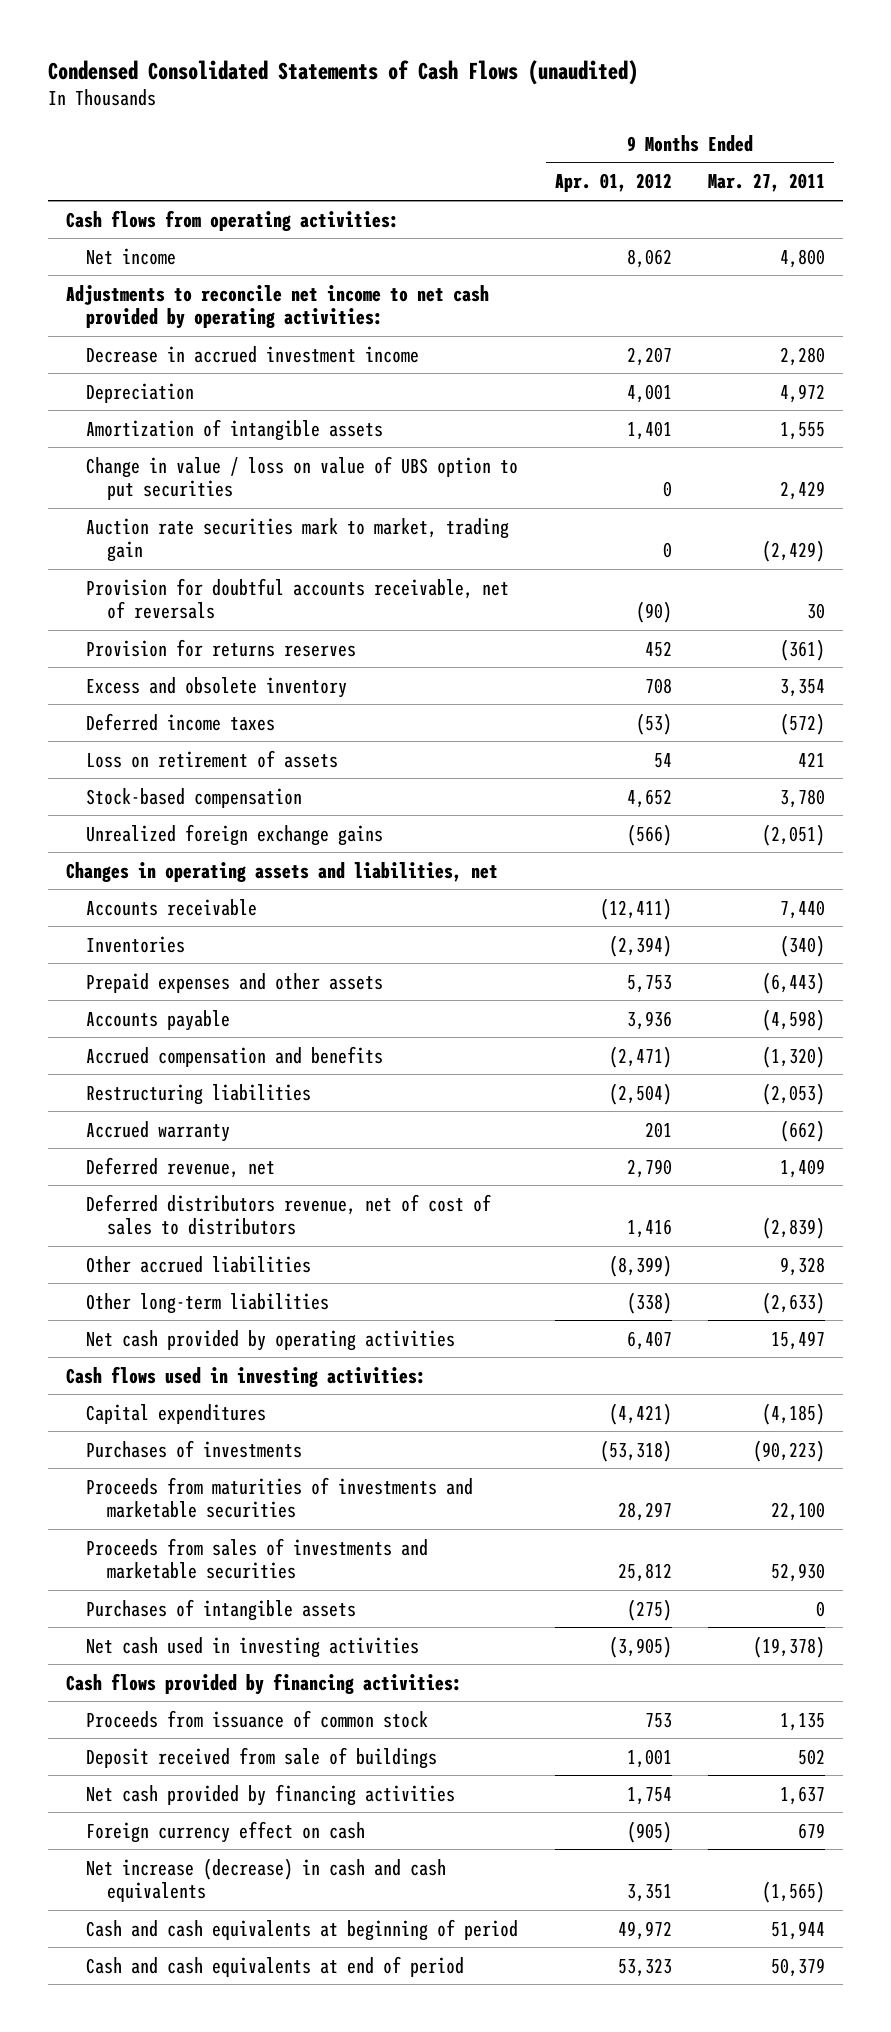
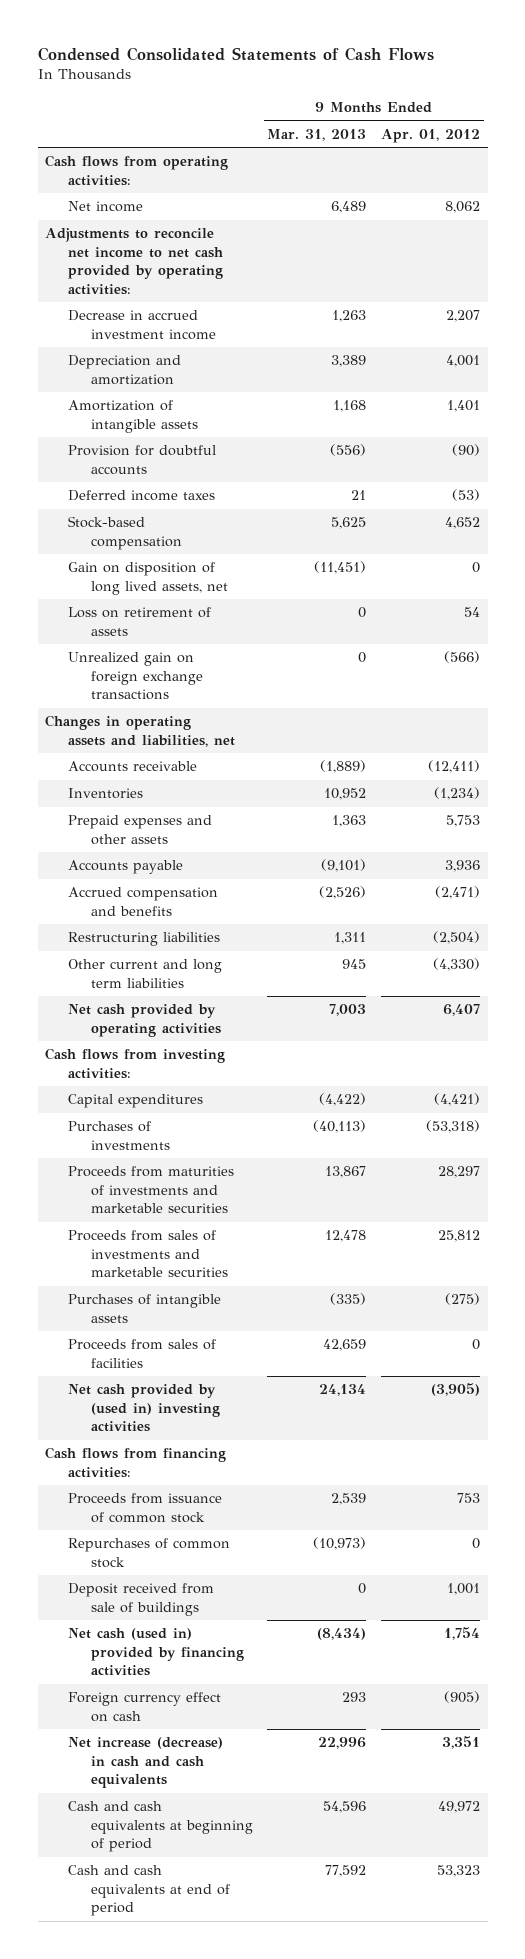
[48,59,639,85] Condensed Consolidated Statements of Cash Flows (unaudited) -> [37,46,434,61] Condensed Consolidated Statements of Cash Flows
[707,173,825,193] Mar. 27, 2011 -> none
none -> [267,128,367,141] Mar. 31, 2013
[86,382,195,403] Depreciation -> [67,355,181,385] Depreciation and amortization
[86,455,519,500] Change in value / loss on value of UBS option to put securities -> none
[86,517,510,562] Auction rate securities mark to market, trading gain -> none
[86,638,357,657] Provision for returns reserves -> none
[86,676,348,698] Excess and obsolete inventory -> none
[86,577,510,619] Provision for doubtful accounts receivable, net of reversals -> [67,445,216,475] Provision for doubtful accounts
none -> [67,562,228,595] Gain on disposition of long lived assets, net
[86,749,339,768] Loss on retirement of assets -> [67,607,211,636] Loss on retirement of assets
[86,823,384,846] Unrealized foreign exchange gains -> [67,652,203,701] Unrealized gain on foreign exchange transactions
[608,934,672,957] (2,394) -> [434,787,481,801] (1,234)
[86,1120,231,1142] Accrued warranty -> none
[86,1156,276,1178] Deferred revenue, net -> none
[86,1193,492,1235] Deferred distributors revenue, net of cost of sales to distributors -> none
[86,1255,312,1273] Other accrued liabilities -> none
[86,1292,330,1314] Other long-term liabilities -> [67,959,222,988] Other current and long term liabilities
[626,1291,672,1314] (338) -> [433,958,481,972] (4,330)
[66,1365,427,1387] Cash flows used in investing activities: -> [45,1048,226,1079] Cash flows from investing activities:
none -> [67,1339,216,1368] Proceeds from sales of facilities
[86,1636,420,1658] Net cash used in investing activities -> [67,1384,220,1433] Net cash provided by (used in) investing activities
[66,1672,463,1695] Cash flows provided by financing activities: -> [45,1447,227,1478] Cash flows from financing activities:
none -> [67,1538,230,1568] Repurchases of common stock
[86,1783,456,1806] Net cash provided by financing activities -> [67,1628,244,1677] Net cash (used in) provided by financing activities

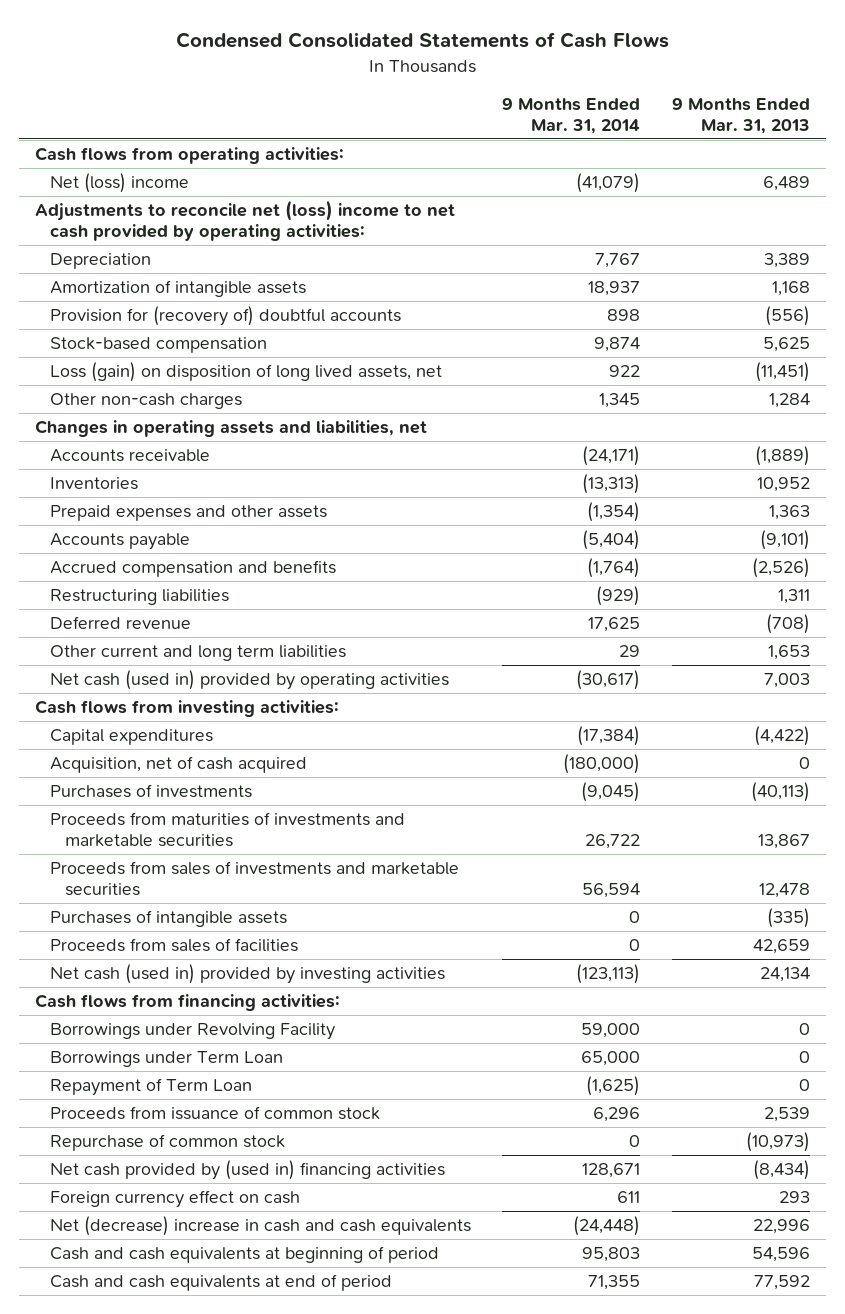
[381,128,481,143] Apr. 01, 2012 -> none
none -> [502,97,641,134] 9 Months Ended Mar. 31, 2014
[67,310,216,340] Decrease in accrued investment income -> none
[67,201,143,213] Net income -> [49,173,189,194] Net (loss) income
[45,228,223,295] Adjustments to reconcile net income to net cash provided by operating activities: -> [35,200,456,242] Adjustments to reconcile net (loss) income to net cash provided by operating activities:
[67,355,181,385] Depreciation and amortization -> [49,253,151,270] Depreciation
[67,490,215,502] Deferred income taxes -> none
[67,445,216,475] Provision for doubtful accounts -> [49,306,401,327] Provision for (recovery of) doubtful accounts
[67,607,211,636] Loss on retirement of assets -> none
[67,652,203,701] Unrealized gain on foreign exchange transactions -> none
[67,562,228,595] Gain on disposition of long lived assets, net -> [49,362,442,383] Loss (gain) on disposition of long lived assets, net
none -> [49,393,242,410] Other non-cash charges
none -> [49,616,191,630] Deferred revenue
[342,959,367,970] 945 -> [767,645,810,661] 1,653
[67,1004,221,1037] Net cash provided by operating activities -> [49,670,449,691] Net cash (used in) provided by operating activities
none -> [49,756,307,774] Acquisition, net of cash acquired
[67,1384,220,1433] Net cash provided by (used in) investing activities -> [49,964,445,985] Net cash (used in) provided by investing activities
none -> [49,1023,335,1041] Borrowings under Revolving Facility
none -> [49,1051,283,1068] Borrowings under Term Loan
none -> [49,1078,252,1097] Repayment of Term Loan
[67,1583,214,1616] Deposit received from sale of buildings -> none
[67,1538,230,1568] Repurchases of common stock -> [49,1134,285,1152] Repurchase of common stock
[67,1628,244,1677] Net cash (used in) provided by financing activities -> [49,1160,445,1181] Net cash provided by (used in) financing activities
[67,1737,223,1789] Net increase (decrease) in cash and cash equivalents -> [49,1216,471,1237] Net (decrease) increase in cash and cash equivalents

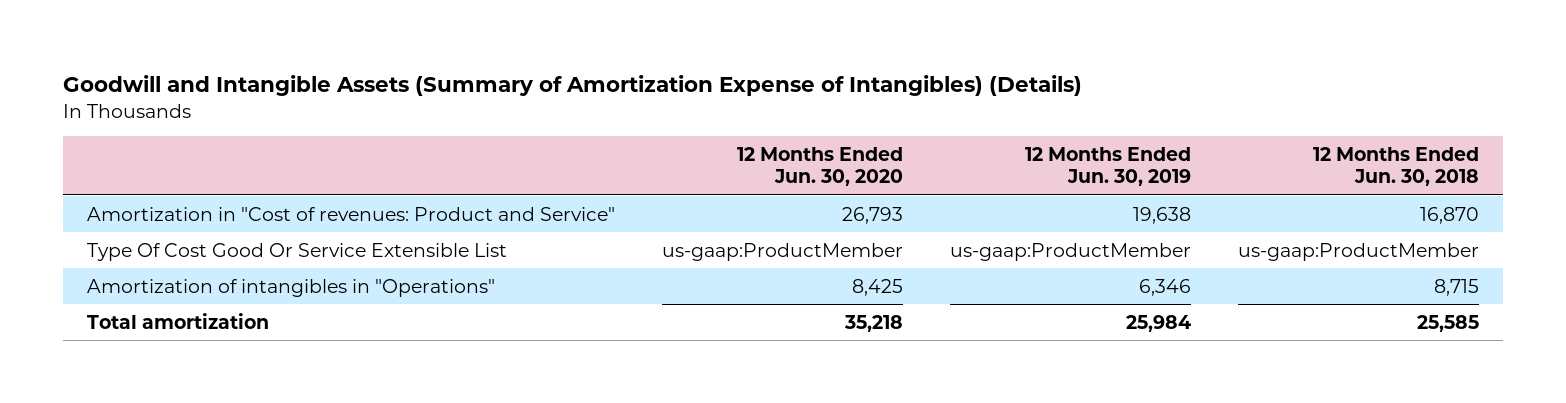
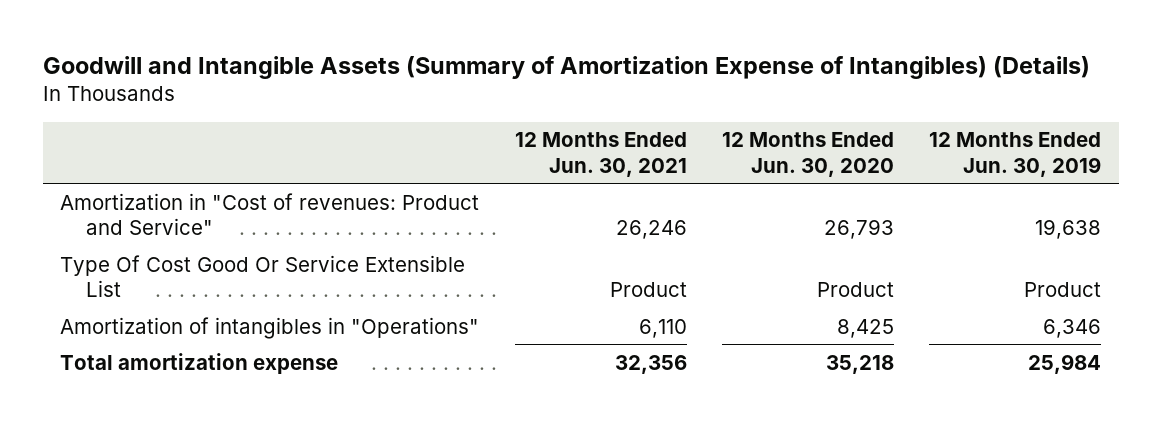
[1312,147,1479,187] 12 Months Ended Jun. 30, 2018 -> none
none -> [514,132,687,177] 12 Months Ended Jun. 30, 2021
[661,242,903,261] us-gaap:ProductMember -> [816,281,894,297] Product
[949,242,1191,261] us-gaap:ProductMember -> [1024,281,1102,297] Product
[86,312,269,329] Total amortization -> [60,352,339,374] Total amortization expense

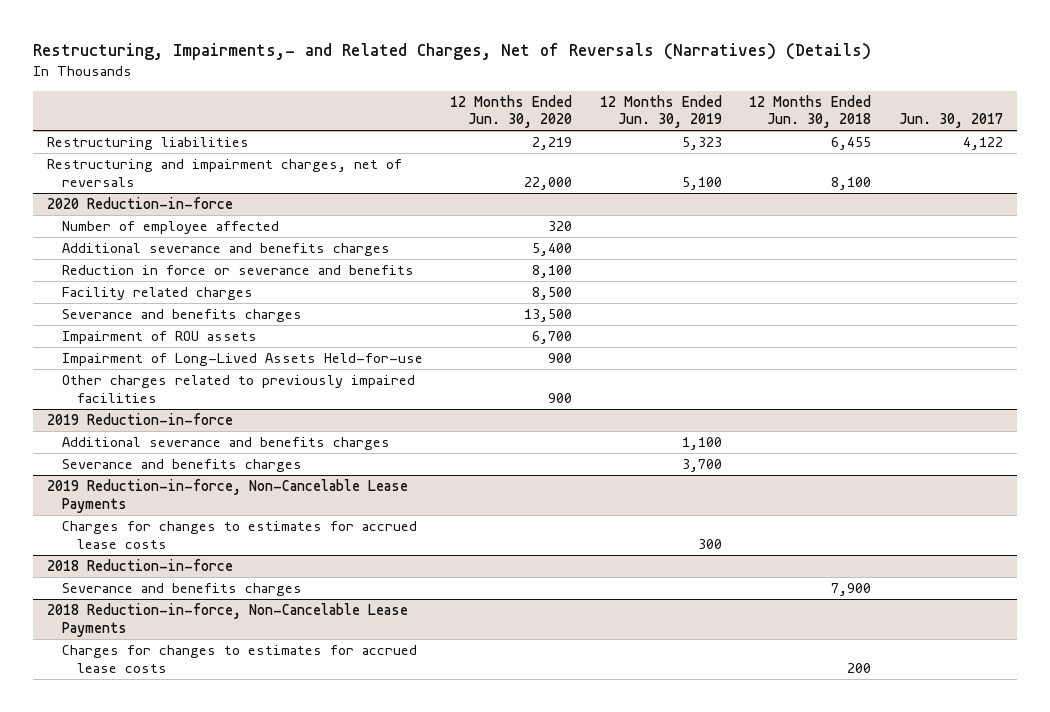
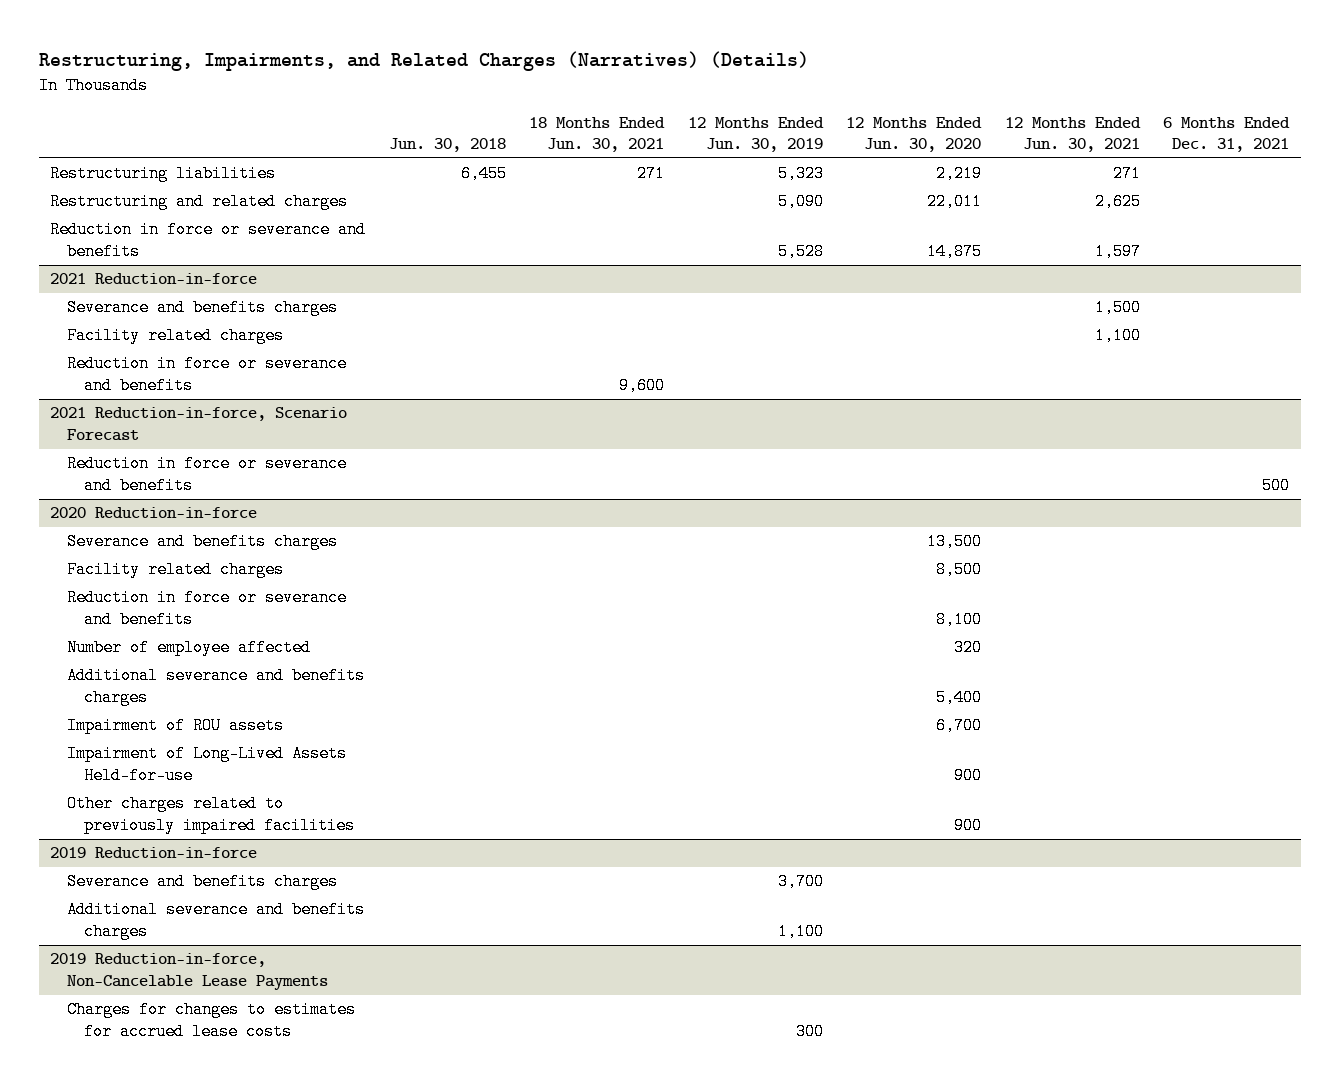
[33,43,872,61] Restructuring, Impairments,- and Related Charges, Net of Reversals (Narratives) (Details) -> [38,51,809,72] Restructuring, Impairments, and Related Charges (Narratives) (Details)
[749,94,872,129] 12 Months Ended Jun. 30, 2018 -> none
[898,113,1003,129] Jun. 30, 2017 -> none
none -> [388,138,506,153] Jun. 30, 2018
none -> [529,116,666,153] 18 Months Ended Jun. 30, 2021
none -> [1004,116,1141,153] 12 Months Ended Jun. 30, 2021
none -> [1163,116,1291,153] 6 Months Ended Dec. 31, 2021
[47,158,403,187] Restructuring and impairment charges, net of reversals -> none
none -> [50,193,349,211] Restructuring and related charges
none -> [50,221,367,261] Reduction in force or severance and benefits
none -> [50,273,258,285] 2021 Reduction-in-force
none -> [67,299,339,317] Severance and benefits charges
none -> [67,327,285,345] Facility related charges
none -> [67,355,348,395] Reduction in force or severance and benefits
none -> [50,407,348,442] 2021 Reduction-in-force, Scenario Forecast
none -> [67,455,348,495] Reduction in force or severance and benefits
[61,308,302,322] Severance and benefits charges -> [67,533,339,551] Severance and benefits charges
[61,286,253,300] Facility related charges -> [67,561,285,579] Facility related charges
[61,264,414,275] Reduction in force or severance and benefits -> [67,589,348,629] Reduction in force or severance and benefits
[61,436,390,450] Additional severance and benefits charges -> [67,901,366,941] Additional severance and benefits charges
[47,558,234,571] 2018 Reduction-in-force -> none
[61,582,302,596] Severance and benefits charges -> none
[47,602,409,637] 2018 Reduction-in-force, Non-Cancelable Lease Payments -> none
[61,644,417,673] Charges for changes to estimates for accrued lease costs -> none

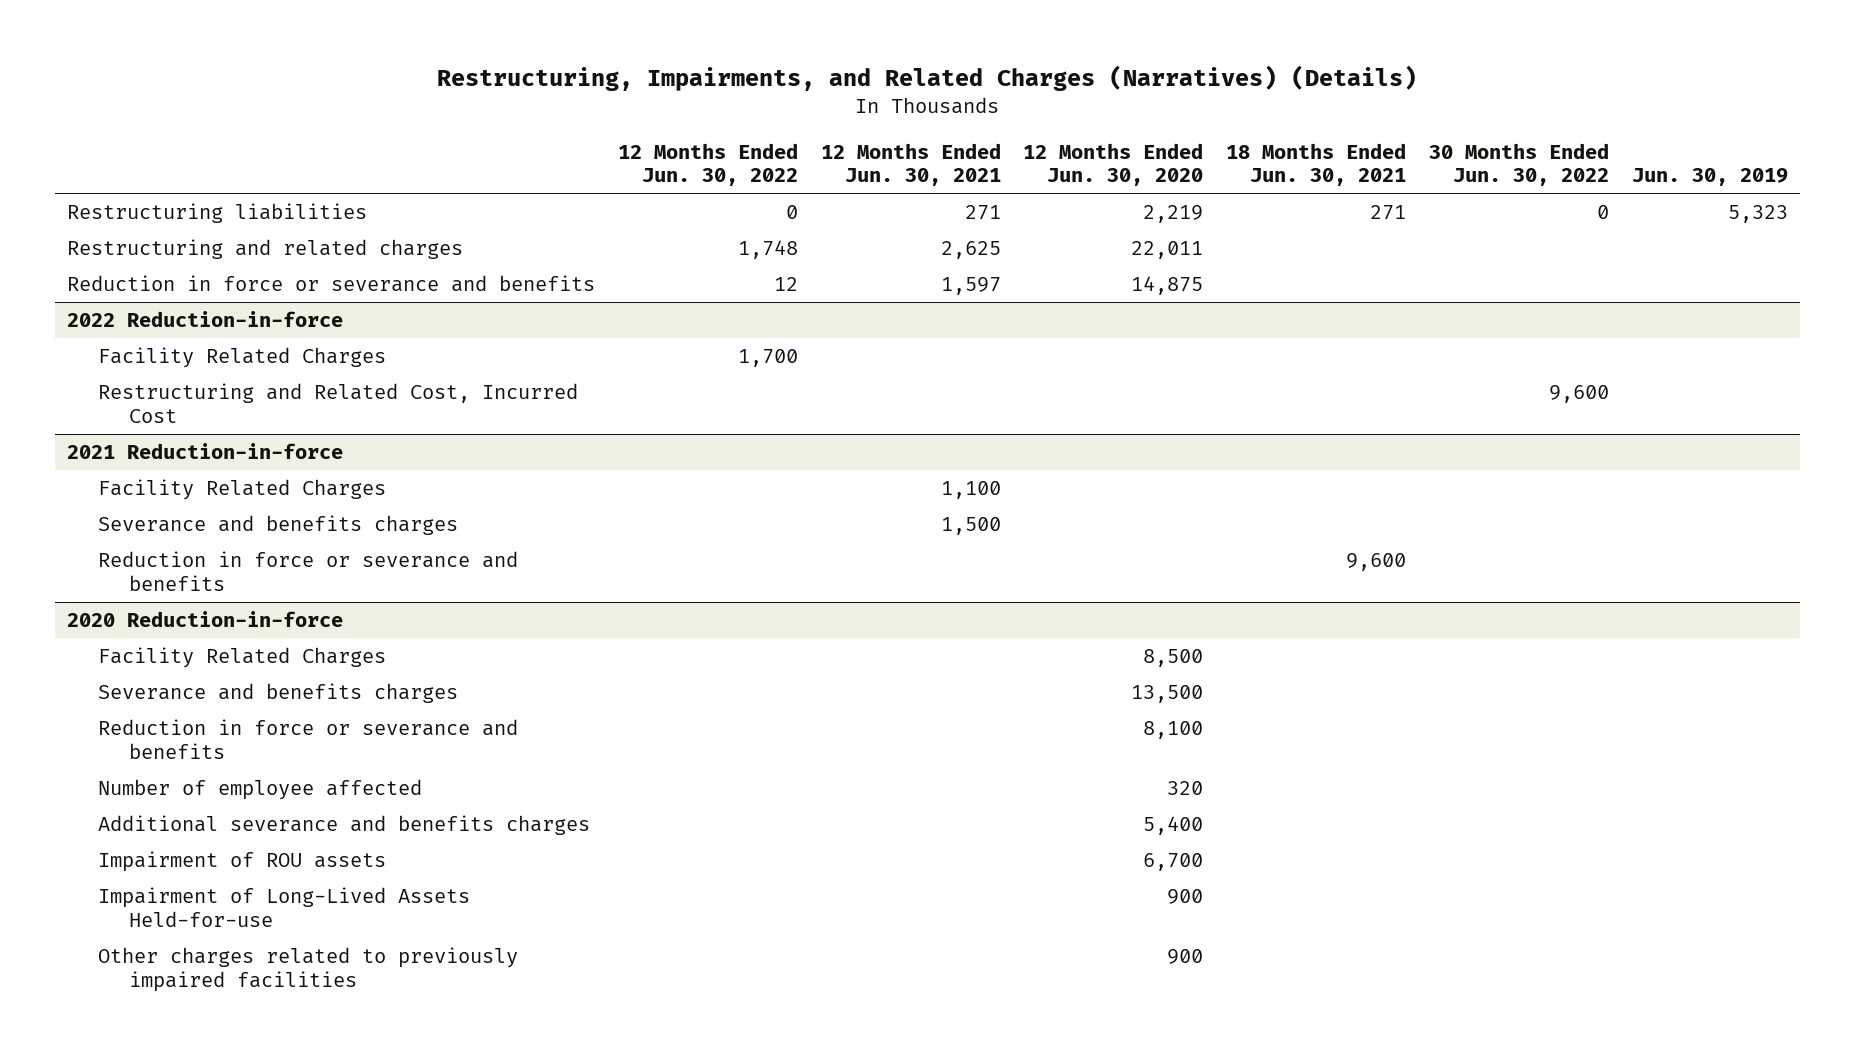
[388,138,506,153] Jun. 30, 2018 -> none
[687,116,824,153] 12 Months Ended Jun. 30, 2019 -> none
[1163,116,1291,153] 6 Months Ended Dec. 31, 2021 -> none
none -> [617,142,798,187] 12 Months Ended Jun. 30, 2022
none -> [1429,142,1610,187] 30 Months Ended Jun. 30, 2022
none -> [1632,168,1789,187] Jun. 30, 2019
none -> [66,311,343,328] 2022 Reduction-in-force
none -> [97,347,386,369] Facility Related Charges
none -> [97,383,578,423] Restructuring and Related Cost, Incurred Cost
none -> [97,479,386,501] Facility Related Charges
[67,327,285,345] Facility related charges -> none
[50,407,348,442] 2021 Reduction-in-force, Scenario Forecast -> none
[67,455,348,495] Reduction in force or severance and benefits -> none
none -> [97,647,386,669] Facility Related Charges
[67,561,285,579] Facility related charges -> none
[50,847,258,859] 2019 Reduction-in-force -> none
[67,873,339,891] Severance and benefits charges -> none
[67,901,366,941] Additional severance and benefits charges -> none
[50,953,329,991] 2019 Reduction-in-force, Non-Cancelable Lease Payments -> none
[67,1001,357,1041] Charges for changes to estimates for accrued lease costs -> none

